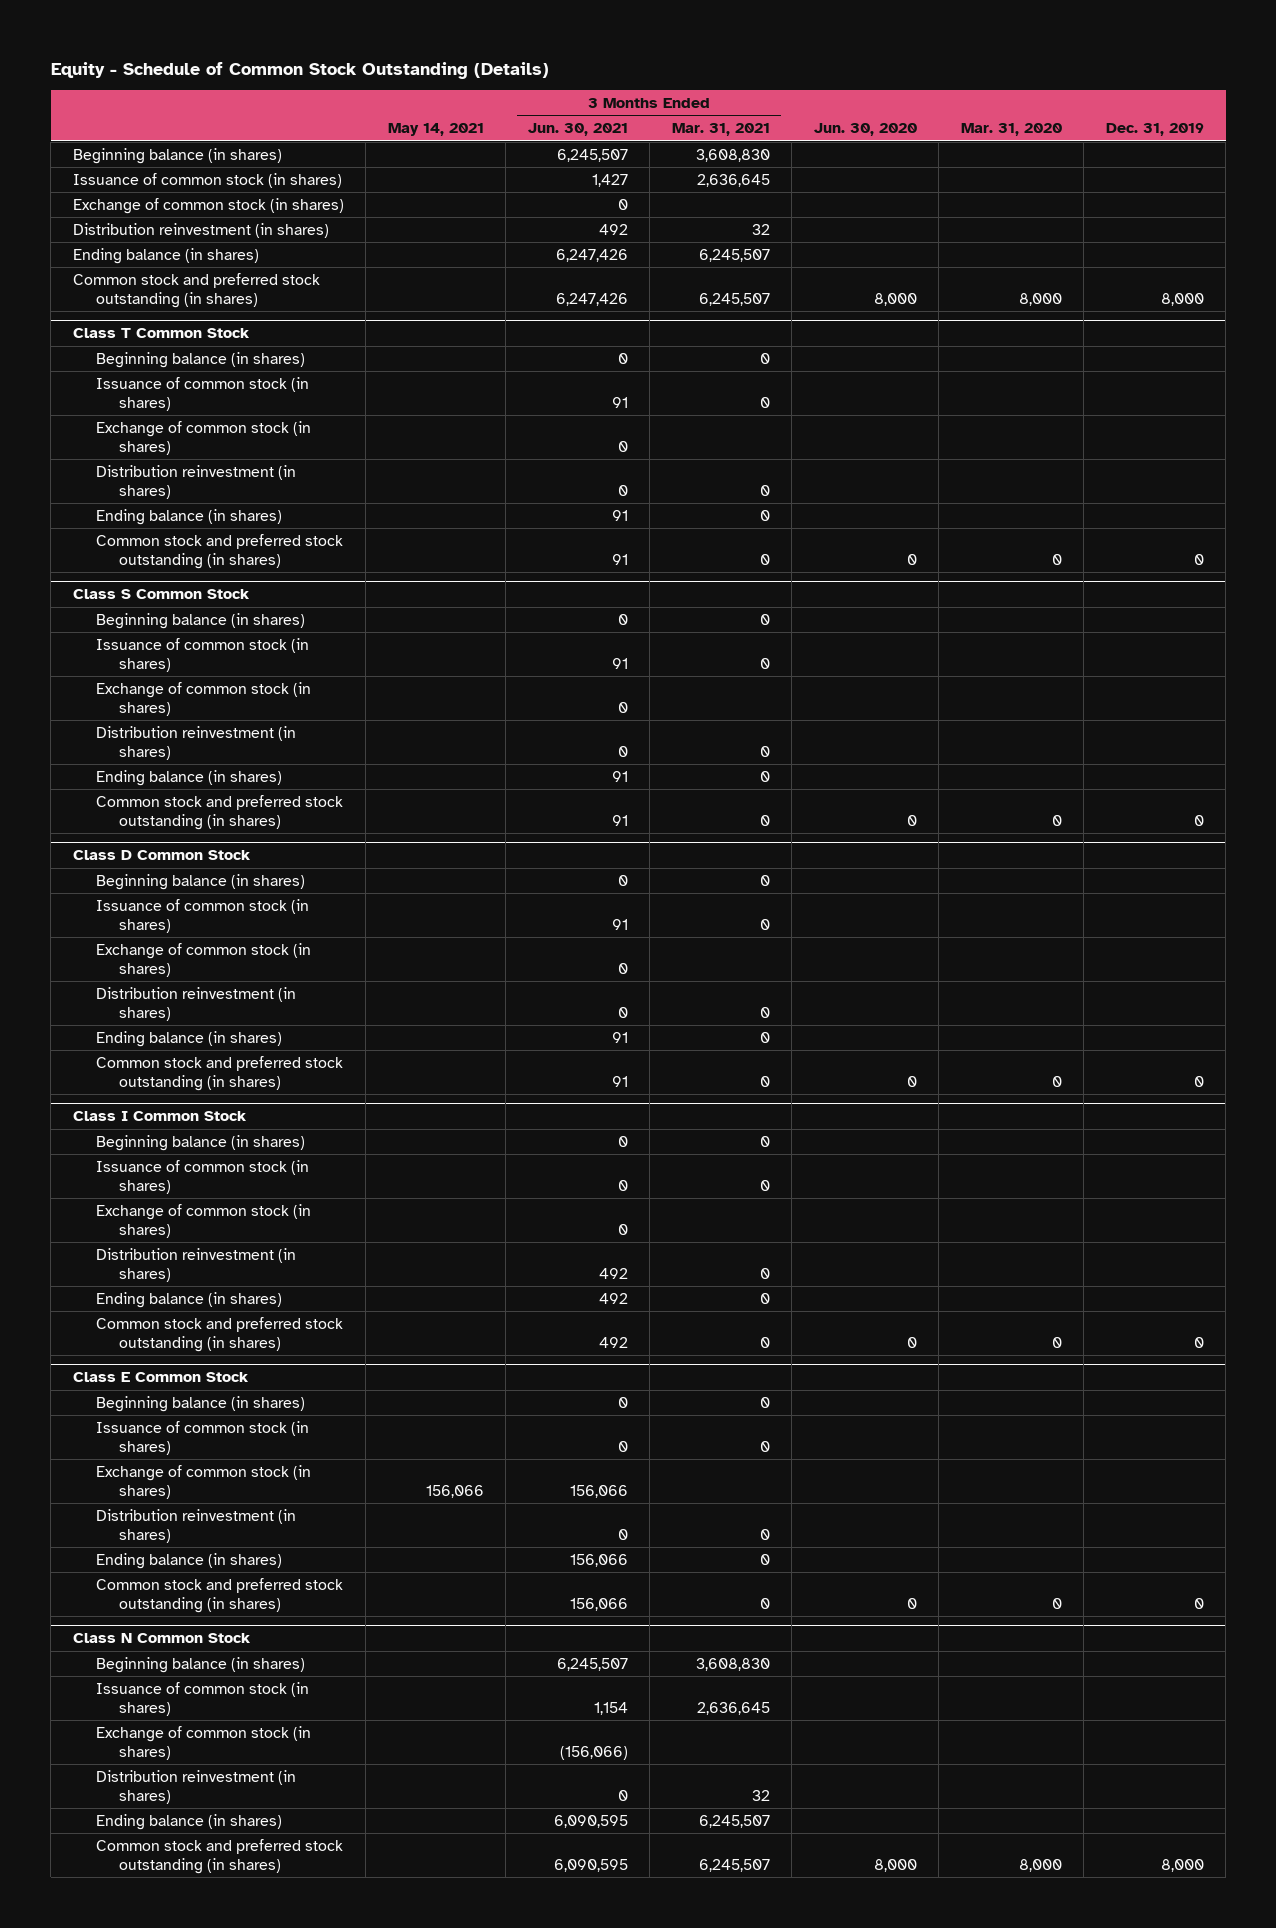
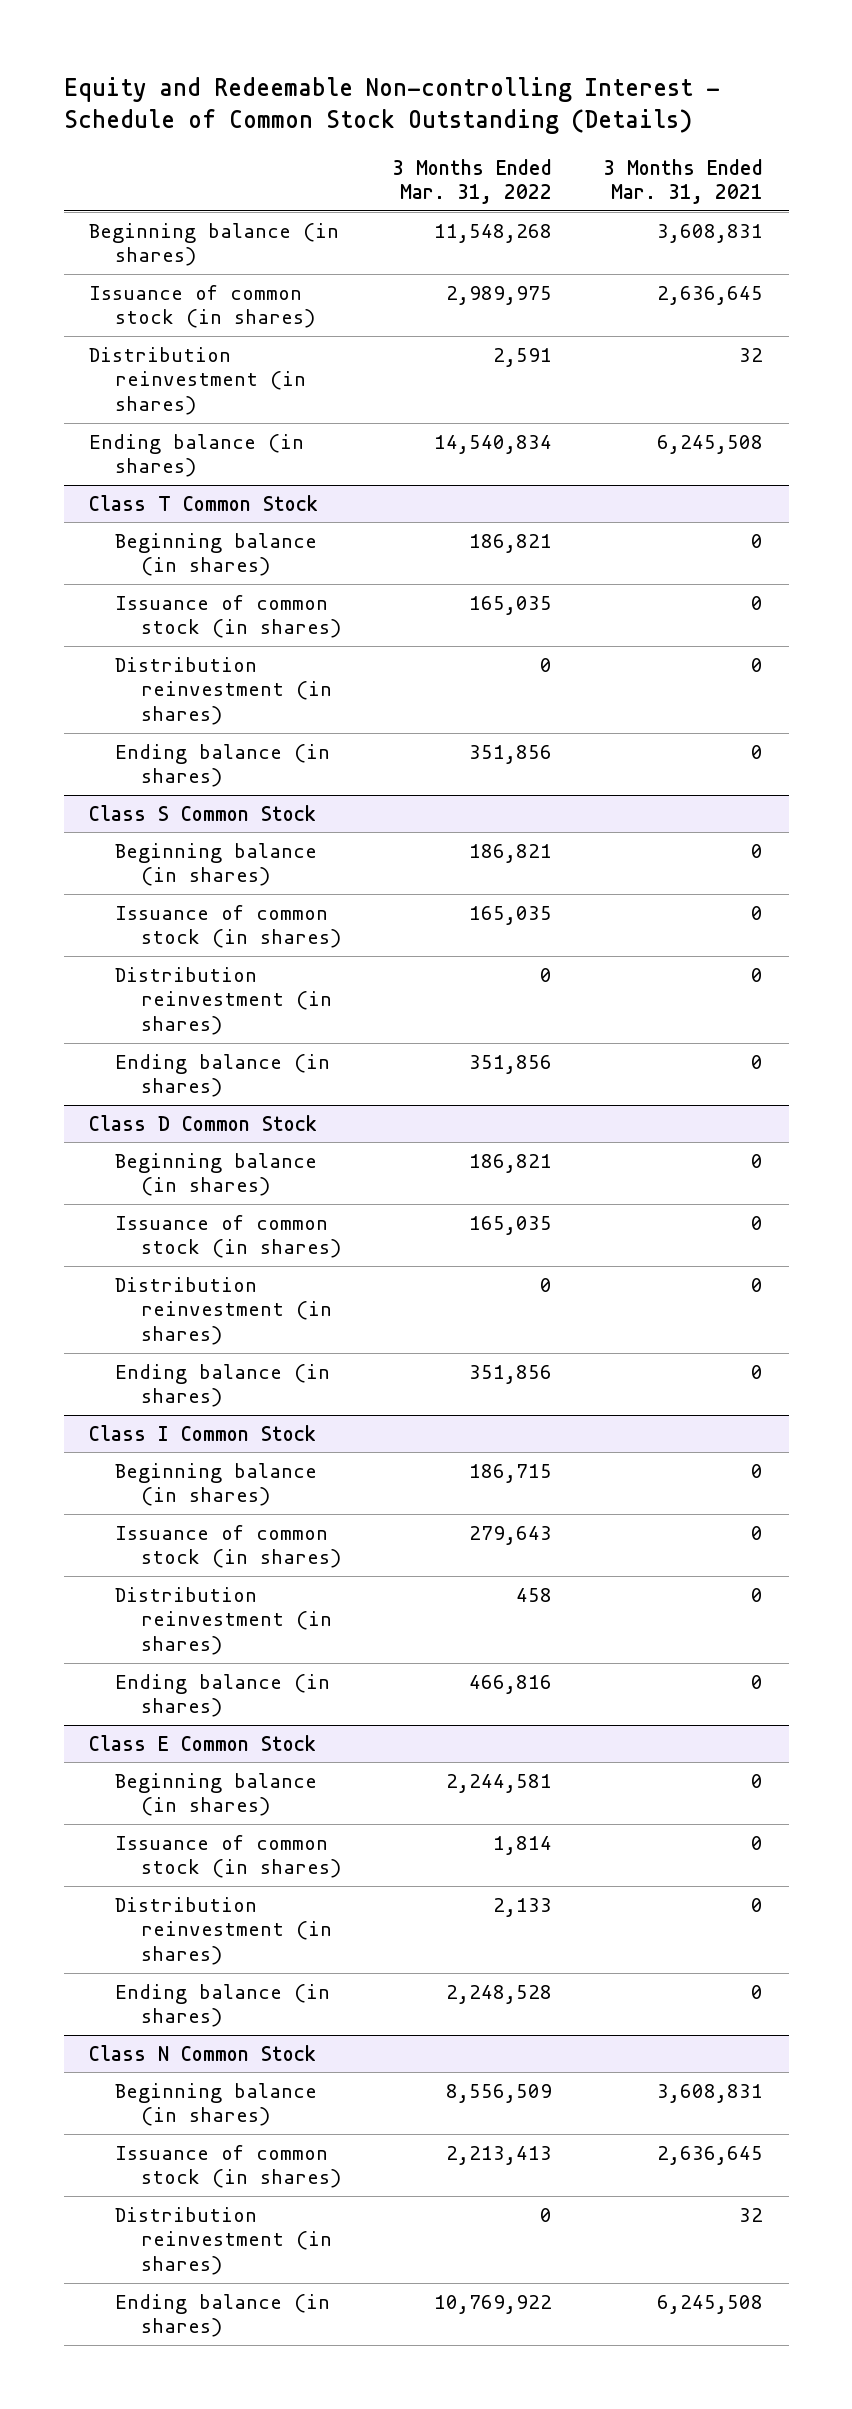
[50,61,549,79] Equity - Schedule of Common Stock Outstanding (Details) -> [63,76,720,134] Equity and Redeemable Non-controlling Interest - Schedule of Common Stock Outstanding (Details)
[387,123,484,137] May 14, 2021 -> none
[527,123,628,137] Jun. 30, 2021 -> none
[813,123,917,137] Jun. 30, 2020 -> none
[960,123,1062,137] Mar. 31, 2020 -> none
[1105,123,1204,137] Dec. 31, 2019 -> none
none -> [392,158,553,205] 3 Months Ended Mar. 31, 2022
[695,148,770,162] 3,608,830 -> [657,223,764,243] 3,608,831
[72,197,344,214] Exchange of common stock (in shares) -> none
[72,272,320,309] Common stock and preferred stock outstanding (in shares) -> none
[698,248,770,262] 6,245,507 -> [657,434,764,454] 6,245,508
[96,420,312,456] Exchange of common stock (in shares) -> none
[96,533,344,570] Common stock and preferred stock outstanding (in shares) -> none
[96,681,312,717] Exchange of common stock (in shares) -> none
[96,794,344,831] Common stock and preferred stock outstanding (in shares) -> none
[96,942,312,978] Exchange of common stock (in shares) -> none
[96,1055,344,1092] Common stock and preferred stock outstanding (in shares) -> none
[96,1203,312,1239] Exchange of common stock (in shares) -> none
[96,1316,344,1353] Common stock and preferred stock outstanding (in shares) -> none
[96,1464,312,1500] Exchange of common stock (in shares) -> none
[96,1577,344,1614] Common stock and preferred stock outstanding (in shares) -> none
[695,1657,770,1671] 3,608,830 -> [657,2083,764,2103] 3,608,831
[96,1725,312,1761] Exchange of common stock (in shares) -> none
[96,1838,344,1875] Common stock and preferred stock outstanding (in shares) -> none
[698,1814,770,1828] 6,245,507 -> [657,2294,764,2314] 6,245,508

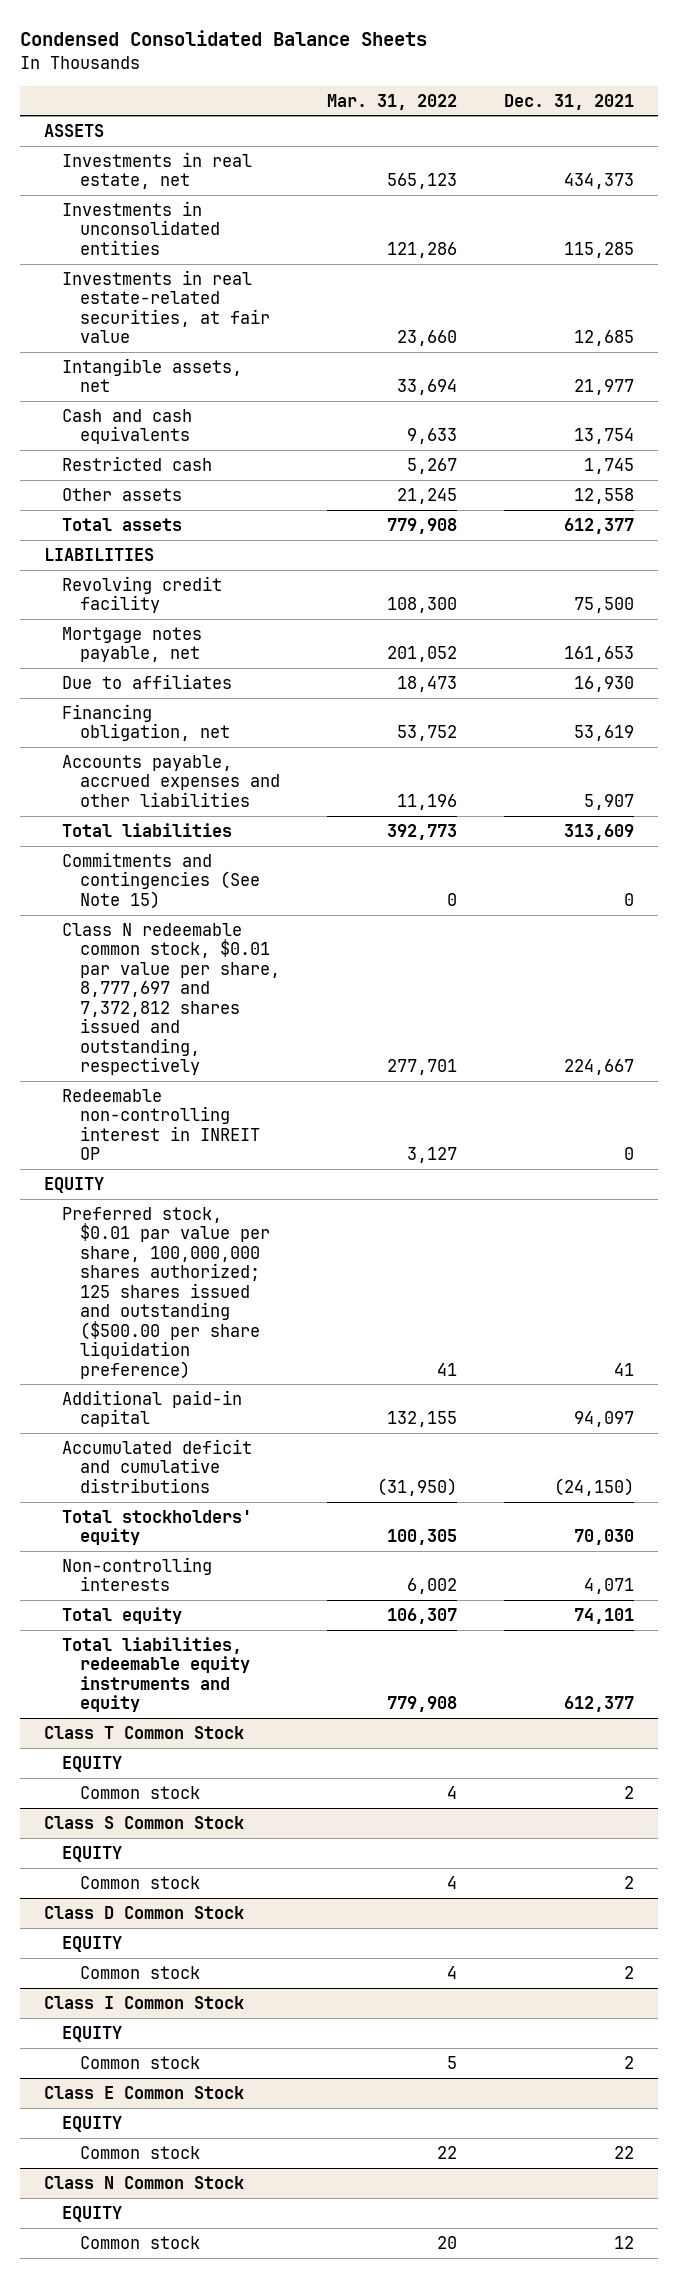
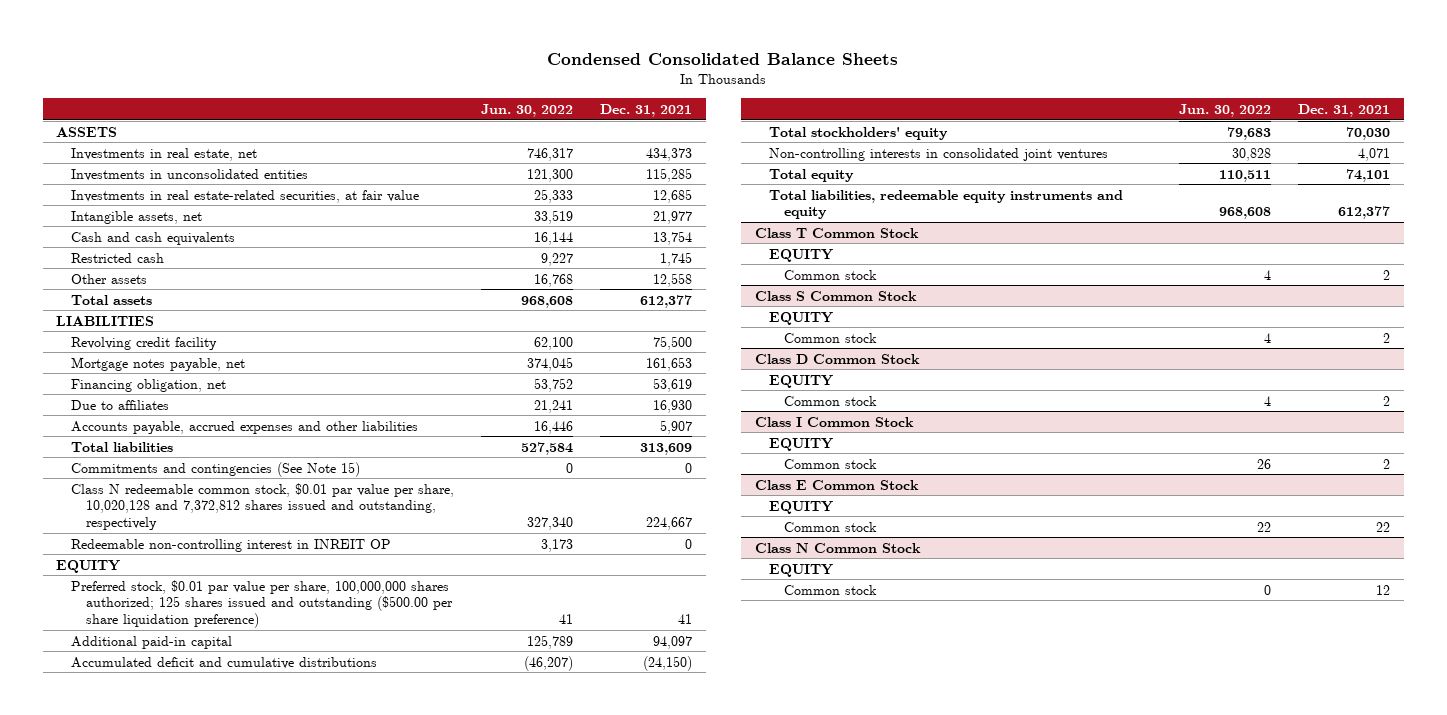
[327,93,458,110] Mar. 31, 2022 -> none
none -> [481,104,574,118] Jun. 30, 2022
[61,674,232,690] Due to affiliates -> [71,399,170,410] Due to affiliates
[61,923,281,1076] Class N redeemable common stock, $0.01 par value per share, 8,777,697 and 7,372,812 shares issued and outstanding, respectively -> [71,482,455,531] Class N redeemable common stock, $0.01 par value per share, 10,020,128 and 7,372,812 shares issued and outstanding, respectively
[61,1557,212,1592] Non-controlling interests -> [769,147,1109,161] Non-controlling interests in consolidated joint ventures

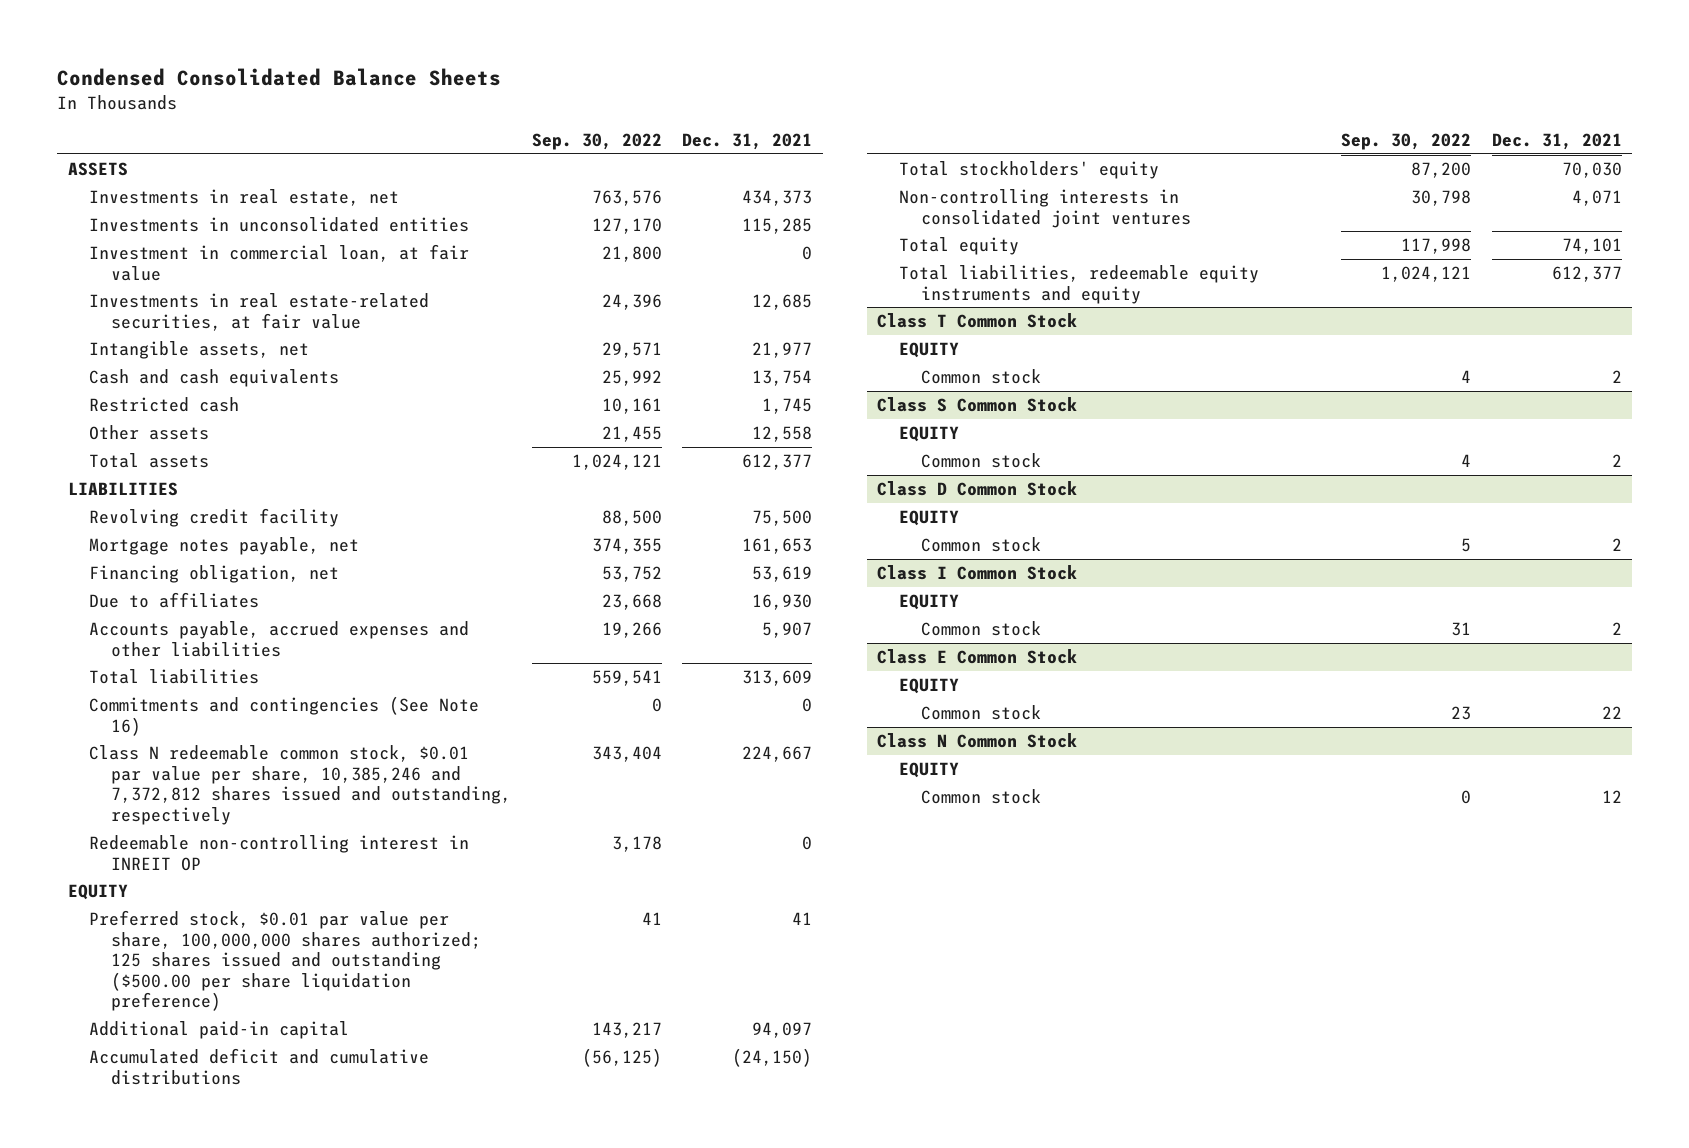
[481,104,574,118] Jun. 30, 2022 -> none
none -> [531,133,662,151] Sep. 30, 2022
none -> [89,244,470,281] Investment in commercial loan, at fair value
[71,461,361,477] Commitments and contingencies (See Note 15) -> [89,696,480,736] Commitments and contingencies (See Note 16)
[71,482,455,531] Class N redeemable common stock, $0.01 par value per share, 10,020,128 and 7,372,812 shares issued and outstanding, respectively -> [89,745,512,825] Class N redeemable common stock, $0.01 par value per share, 10,385,246 and 7,372,812 shares issued and outstanding, respectively

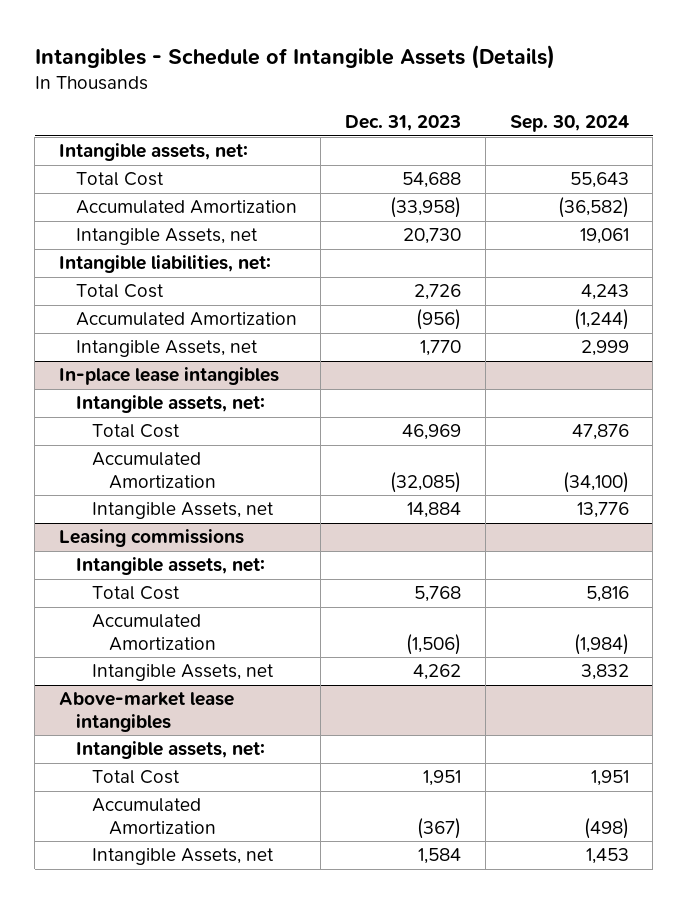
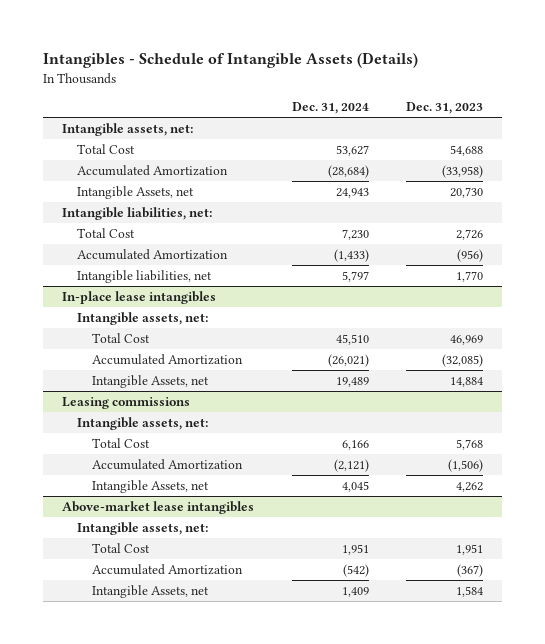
[509,115,629,133] Sep. 30, 2024 -> none
none -> [291,102,369,115] Dec. 31, 2024
[75,340,258,358] Intangible Assets, net -> [76,269,212,283] Intangible liabilities, net

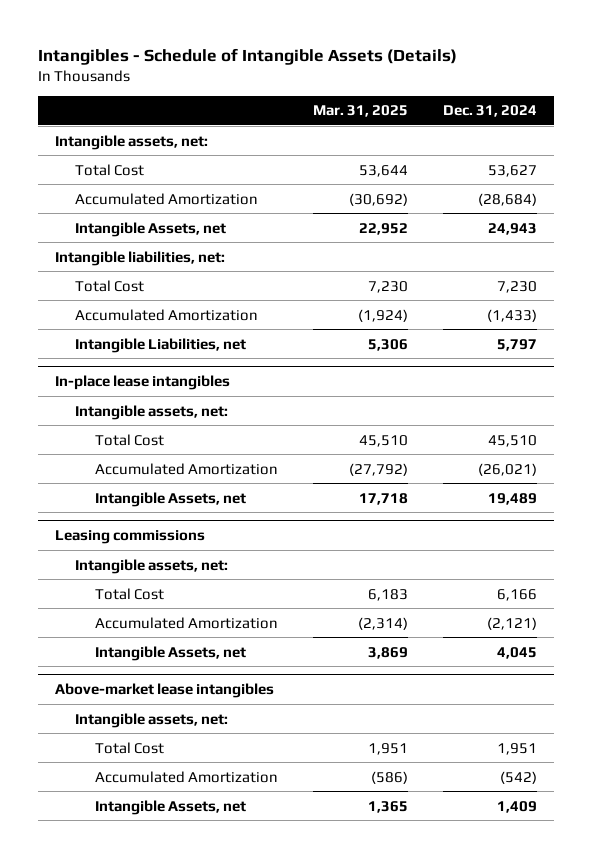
[406,102,484,115] Dec. 31, 2023 -> none
none -> [313,105,409,118] Mar. 31, 2025
[76,269,212,283] Intangible liabilities, net -> [75,337,247,353] Intangible Liabilities, net

